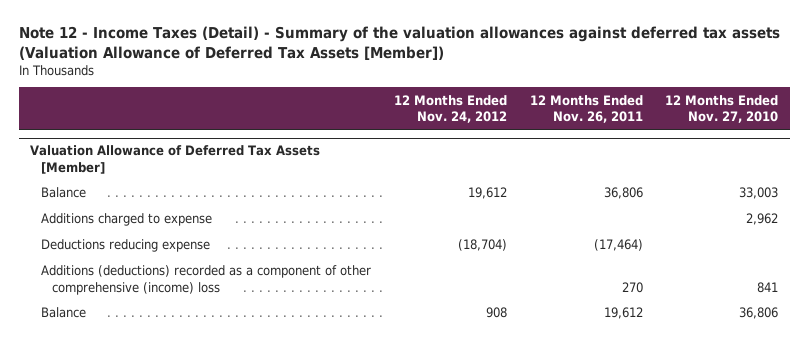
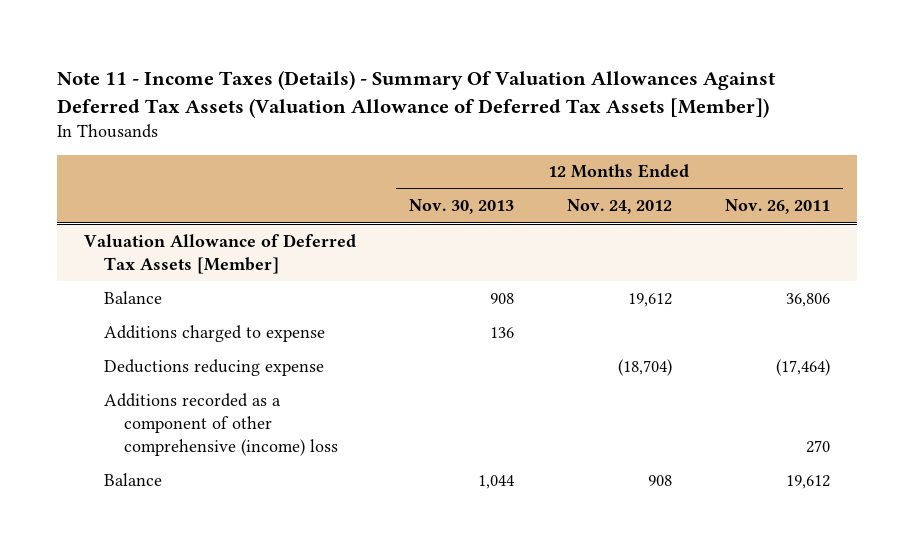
[19,26,781,60] Note 12 - Income Taxes (Detail) - Summary of the valuation allowances against deferred tax assets (Valuation Allowance of Deferred Tax Assets [Member]) -> [57,69,776,118] Note 11 - Income Taxes (Details) - Summary Of Valuation Allowances Against Deferred Tax Assets (Valuation Allowance of Deferred Tax Assets [Member])
[665,94,779,123] 12 Months Ended Nov. 27, 2010 -> none
none -> [408,199,514,215] Nov. 30, 2013
[41,265,372,295] Additions (deductions) recorded as a component of other comprehensive (income) loss -> [103,392,338,457] Additions recorded as a component of other comprehensive (income) loss

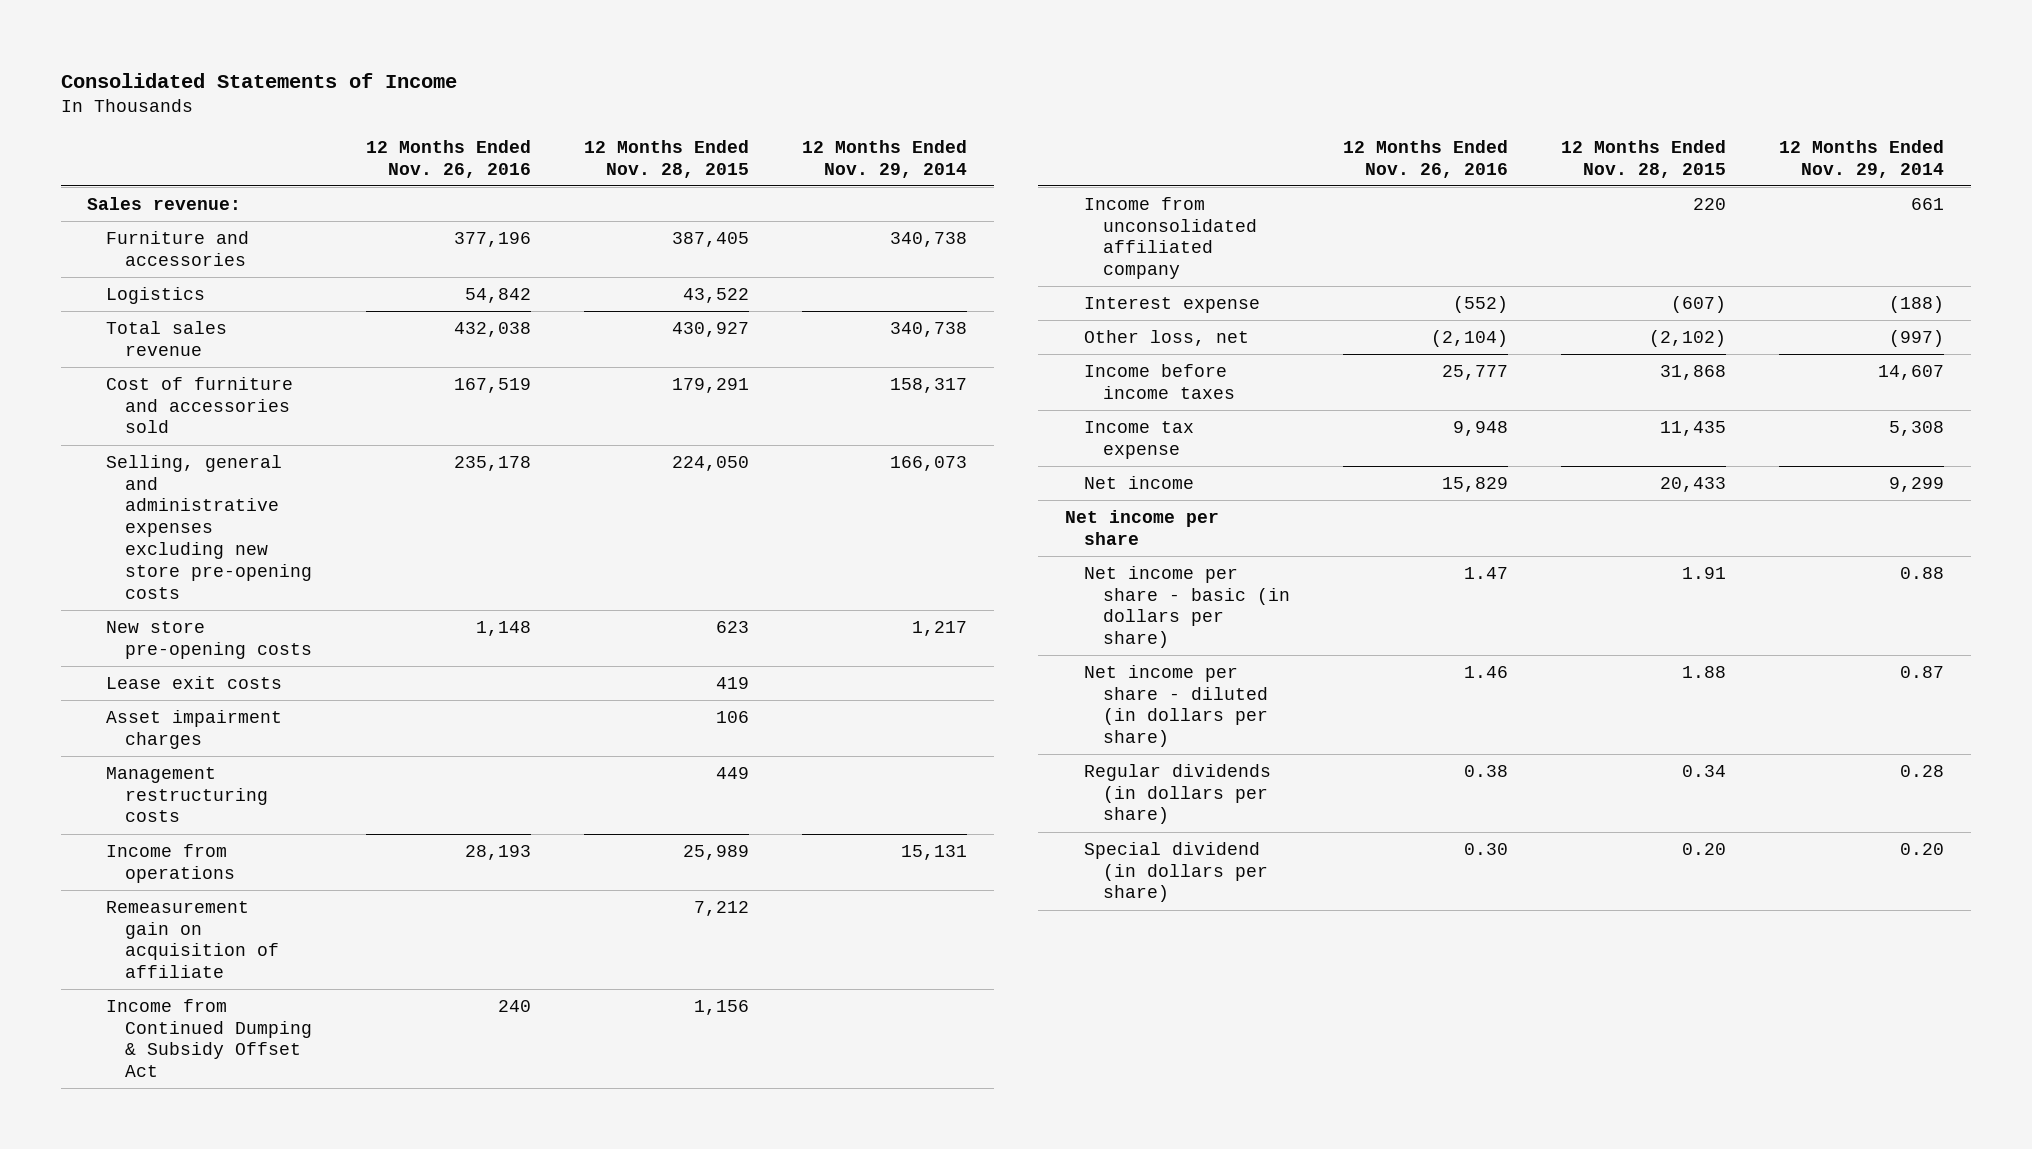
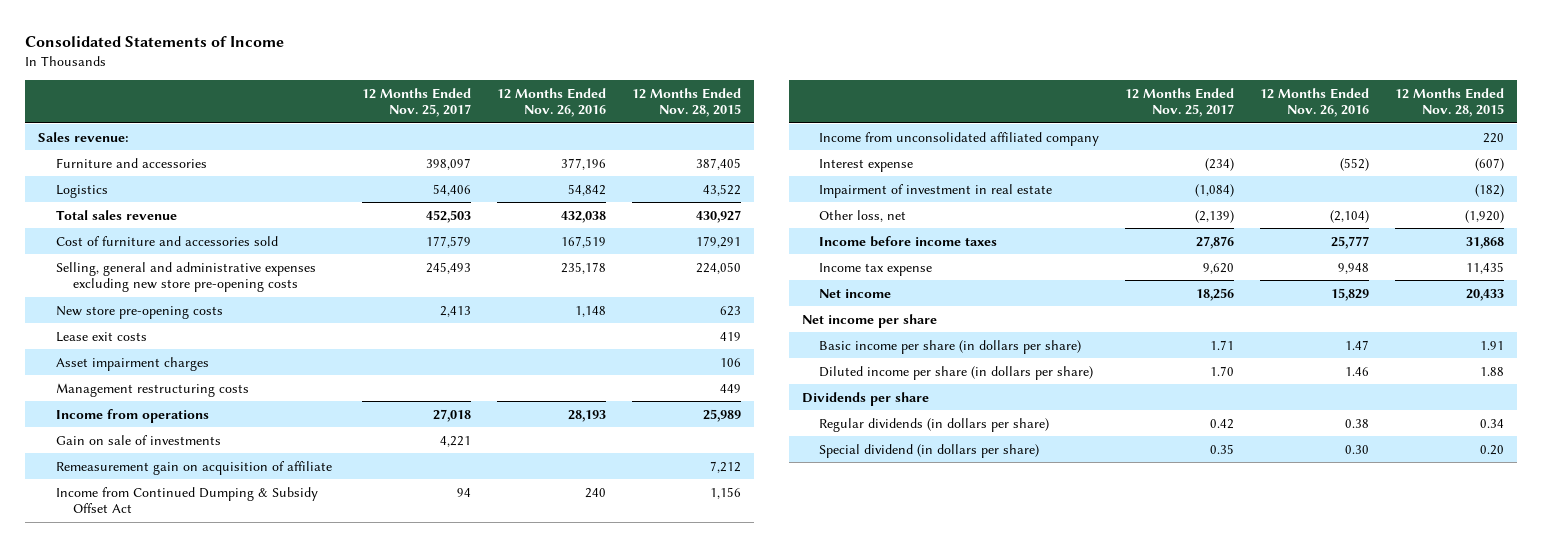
[802,140,968,178] 12 Months Ended Nov. 29, 2014 -> none
none -> [361,87,471,118] 12 Months Ended Nov. 25, 2017
none -> [55,434,221,445] Gain on sale of investments
none -> [819,183,1053,198] Impairment of investment in real estate
[1649,329,1727,347] (2,102) -> [1464,209,1504,223] (1,920)
[1083,565,1290,649] Net income per share - basic (in dollars per share) -> [819,339,1082,354] Basic income per share (in dollars per share)
[1083,664,1268,748] Net income per share - diluted (in dollars per share) -> [819,365,1094,380] Diluted income per share (in dollars per share)
none -> [801,391,929,406] Dividends per share

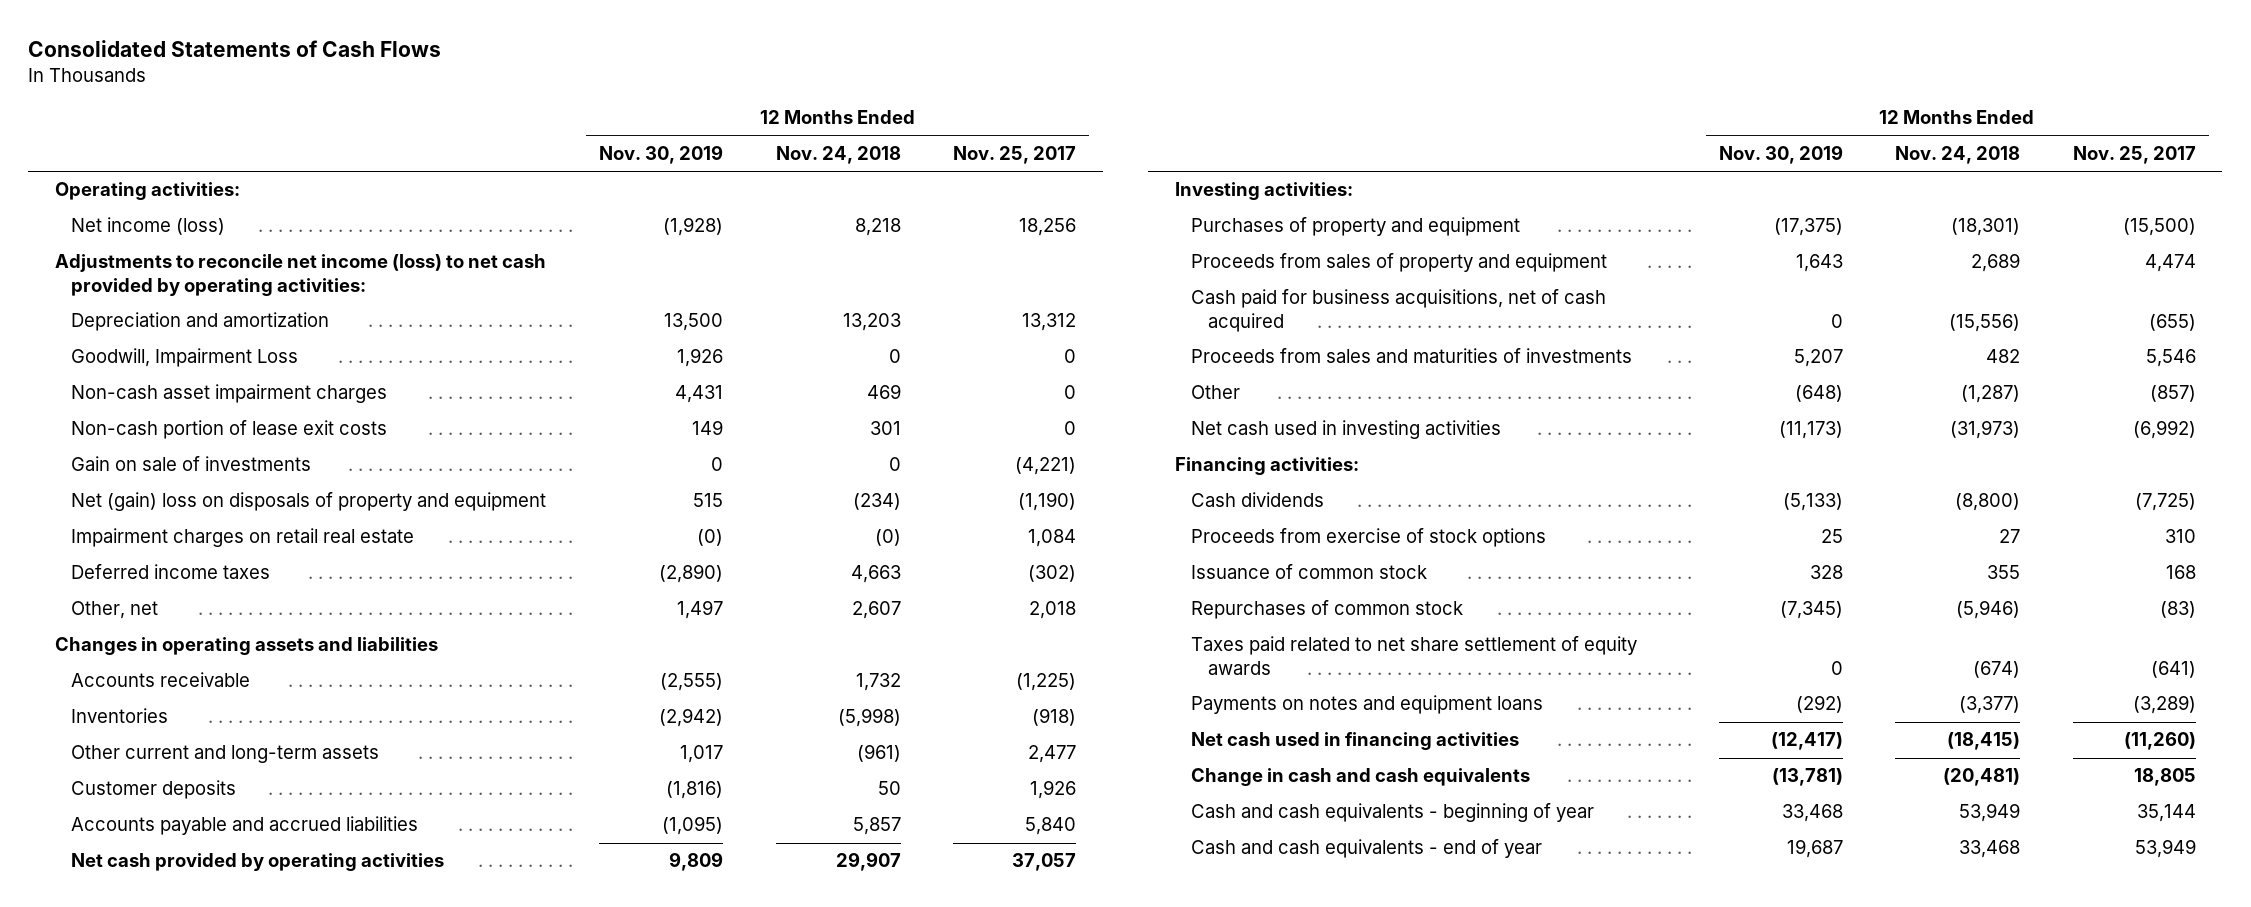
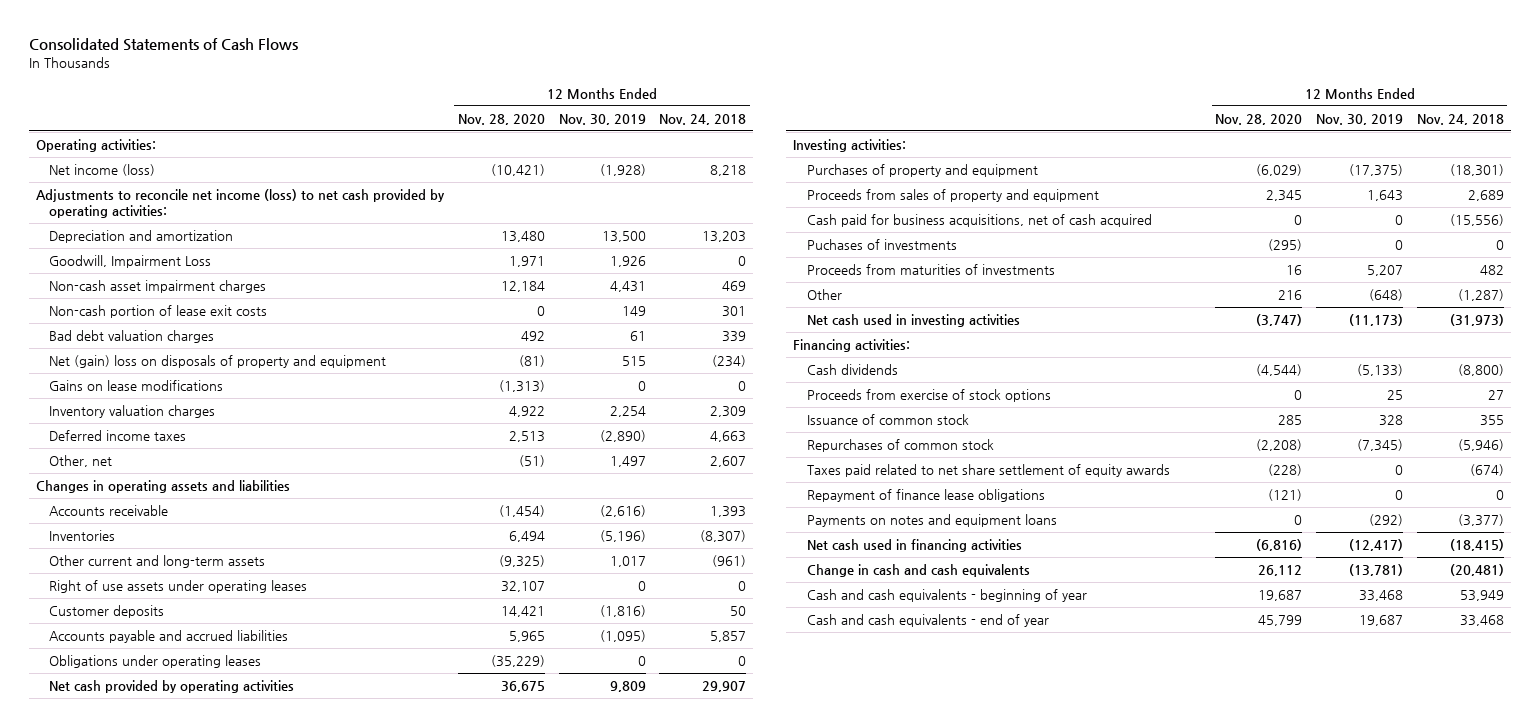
[953,145,1077,164] Nov. 25, 2017 -> none
none -> [457,113,545,125] Nov. 28, 2020
[71,456,312,472] Gain on sale of investments -> none
none -> [48,330,214,344] Bad debt valuation charges
[71,528,415,548] Impairment charges on retail real estate -> none
none -> [48,380,223,392] Gains on lease modifications
none -> [48,405,215,419] Inventory valuation charges
[659,673,723,692] (2,555) -> [599,505,646,518] (2,616)
[855,673,901,692] 1,732 -> [710,506,747,518] 1,393
[658,708,723,728] (2,942) -> [599,530,646,543] (5,196)
[837,708,901,728] (5,998) -> [700,530,747,543] (8,307)
none -> [48,580,307,594] Right of use assets under operating leases
none -> [48,655,261,669] Obligations under operating leases
none -> [806,239,957,251] Puchases of investments
[1191,348,1633,364] Proceeds from sales and maturities of investments -> [806,264,1055,276] Proceeds from maturities of investments
none -> [806,489,1045,503] Repayment of finance lease obligations

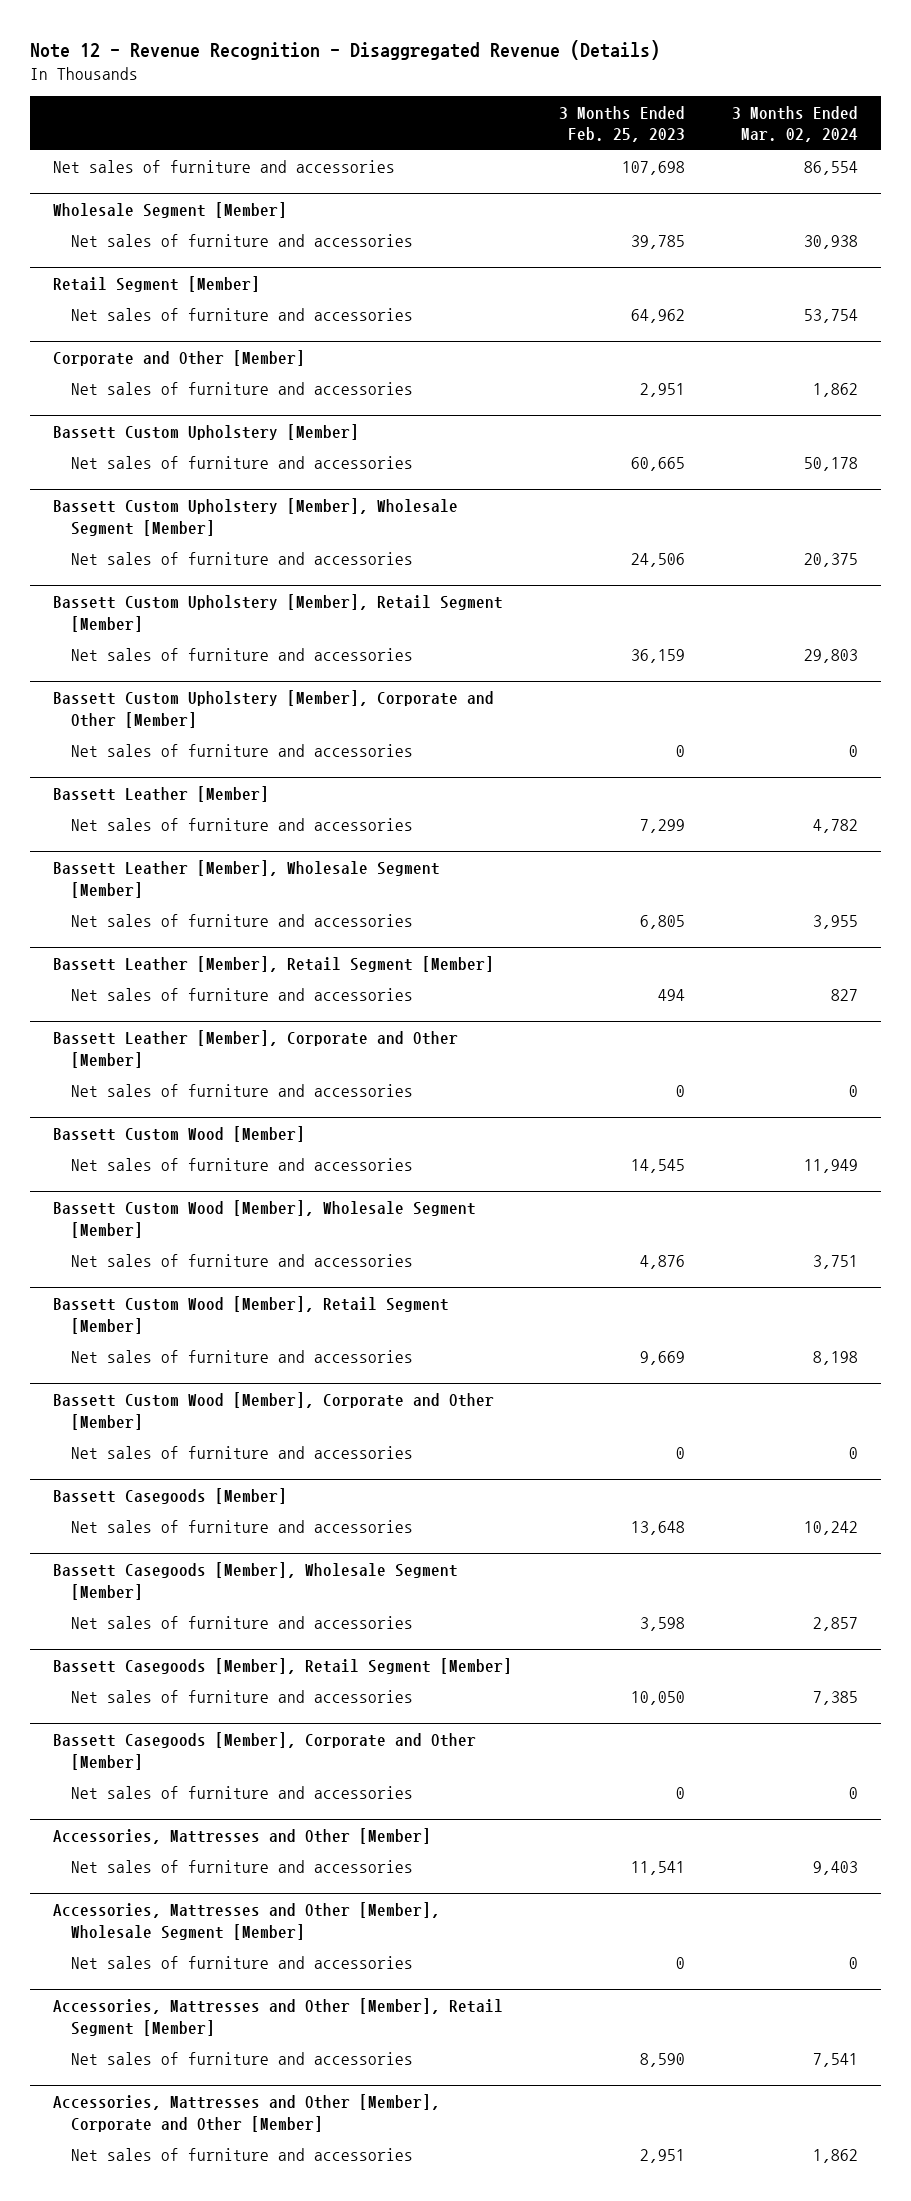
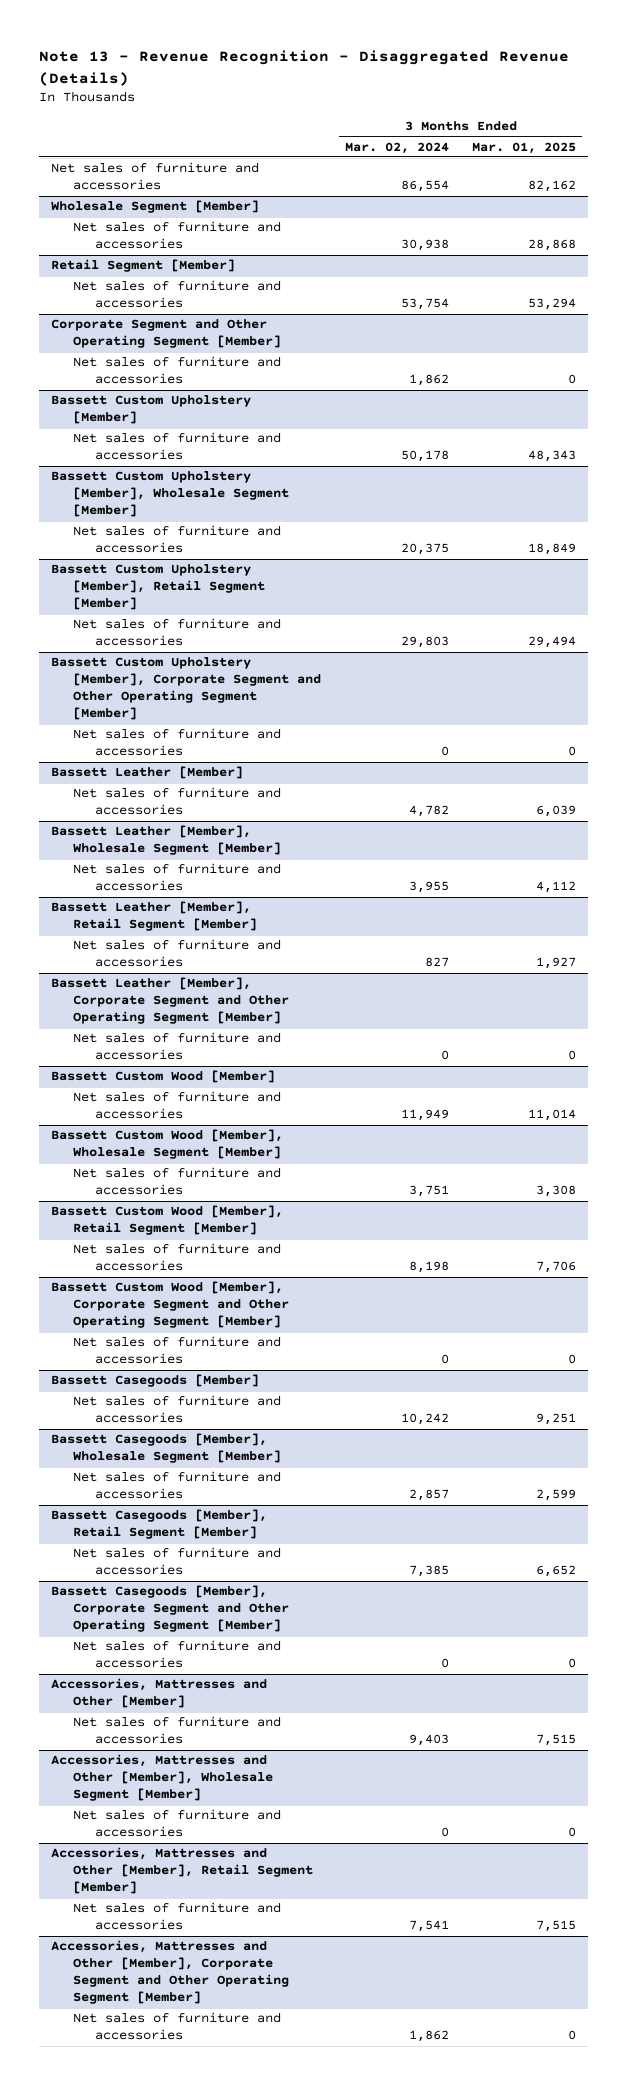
[29,40,660,61] Note 12 - Revenue Recognition - Disaggregated Revenue (Details) -> [39,50,570,86] Note 13 - Revenue Recognition - Disaggregated Revenue (Details)
[559,105,686,143] 3 Months Ended Feb. 25, 2023 -> none
none -> [472,141,577,154] Mar. 01, 2025
[53,350,306,367] Corporate and Other [Member] -> [51,319,282,349] Corporate Segment and Other Operating Segment [Member]
[53,690,495,728] Bassett Custom Upholstery [Member], Corporate and Other [Member] -> [51,657,322,721] Bassett Custom Upholstery [Member], Corporate Segment and Other Operating Segment [Member]
[53,1030,459,1068] Bassett Leather [Member], Corporate and Other [Member] -> [51,977,290,1025] Bassett Leather [Member], Corporate Segment and Other Operating Segment [Member]
[53,1392,495,1430] Bassett Custom Wood [Member], Corporate and Other [Member] -> [51,1281,290,1329] Bassett Custom Wood [Member], Corporate Segment and Other Operating Segment [Member]
[53,1732,477,1770] Bassett Casegoods [Member], Corporate and Other [Member] -> [51,1585,290,1633] Bassett Casegoods [Member], Corporate Segment and Other Operating Segment [Member]
[53,2094,441,2132] Accessories, Mattresses and Other [Member], Corporate and Other [Member] -> [51,1940,290,2005] Accessories, Mattresses and Other [Member], Corporate Segment and Other Operating Segment [Member]

